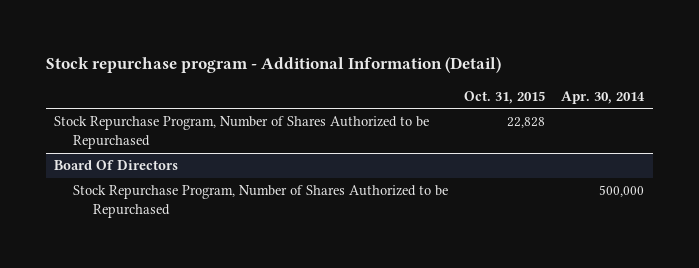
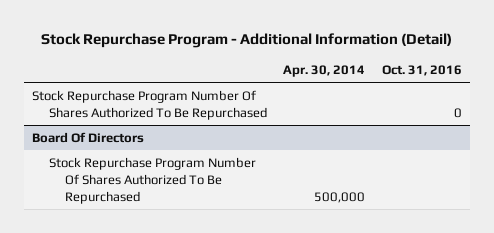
[46,56,502,73] Stock repurchase program - Additional Information (Detail) -> [40,33,452,49] Stock Repurchase Program - Additional Information (Detail)
[464,90,546,104] Oct. 31, 2015 -> none
none -> [381,65,462,77] Oct. 31, 2016
[54,116,430,149] Stock Repurchase Program, Number of Shares Authorized to be Repurchased -> [32,89,267,120] Stock Repurchase Program Number Of Shares Authorized To Be Repurchased
[73,185,449,218] Stock Repurchase Program, Number of Shares Authorized to be Repurchased -> [48,156,256,204] Stock Repurchase Program Number Of Shares Authorized To Be Repurchased

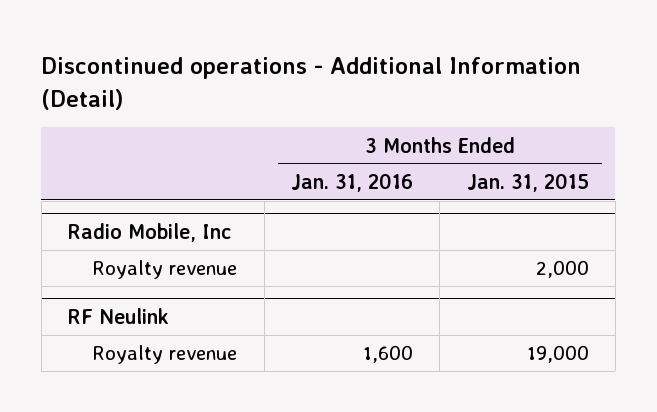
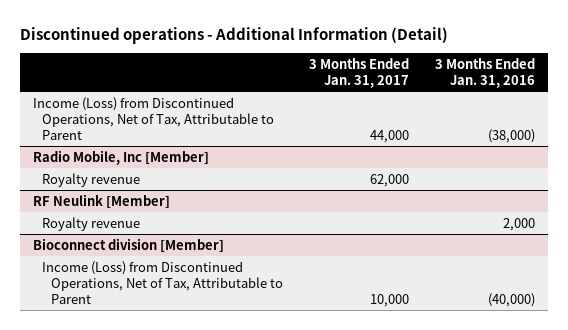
[466,172,589,192] Jan. 31, 2015 -> none
none -> [309,57,410,89] 3 Months Ended Jan. 31, 2017
none -> [32,96,275,141] Income (Loss) from Discontinued Operations, Net of Tax, Attributable to Parent
[68,222,232,242] Radio Mobile, Inc -> [32,149,209,165] Radio Mobile, Inc [Member]
[68,307,170,324] RF Neulink -> [32,193,170,209] RF Neulink [Member]
[362,345,413,364] 1,600 -> [502,217,535,231] 2,000
none -> [32,237,224,253] Bioconnect division [Member]
none -> [42,260,284,305] Income (Loss) from Discontinued Operations, Net of Tax, Attributable to Parent

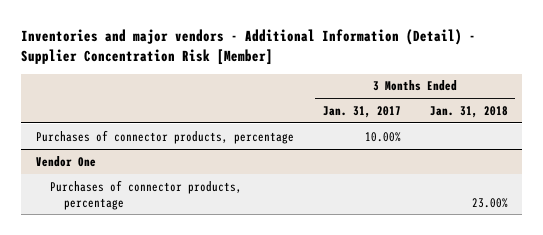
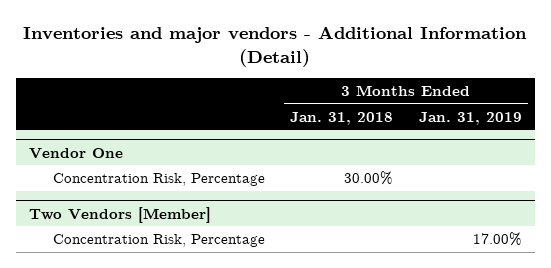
[21,29,477,65] Inventories and major vendors - Additional Information (Detail) - Supplier Concentration Risk [Member] -> [23,26,528,68] Inventories and major vendors - Additional Information (Detail)
[322,105,401,118] Jan. 31, 2017 -> none
none -> [418,111,522,125] Jan. 31, 2019
[35,129,294,144] Purchases of connector products, percentage -> none
[49,179,242,210] Purchases of connector products, percentage -> none
none -> [52,173,265,187] Concentration Risk, Percentage
none -> [28,206,211,223] Two Vendors [Member]
none -> [52,234,265,248] Concentration Risk, Percentage

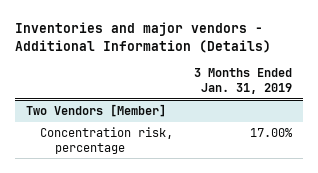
[23,26,528,68] Inventories and major vendors - Additional Information (Detail) -> [15,21,272,53] Inventories and major vendors - Additional Information (Details)
[290,111,394,125] Jan. 31, 2018 -> none
[28,147,123,159] Vendor One -> none
[52,173,265,187] Concentration Risk, Percentage -> none
[52,234,265,248] Concentration Risk, Percentage -> [40,127,174,154] Concentration risk, percentage

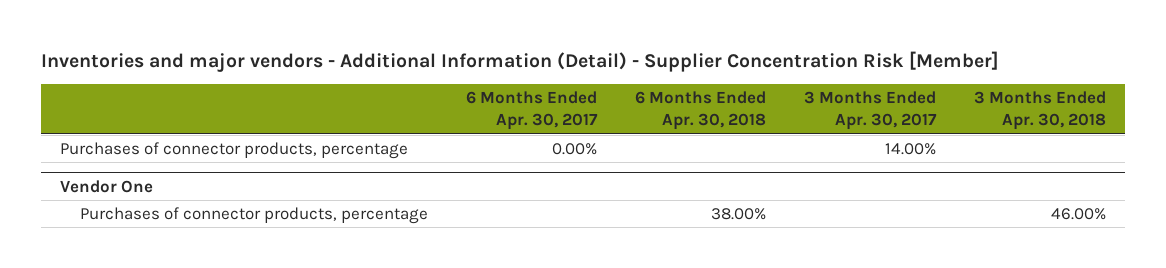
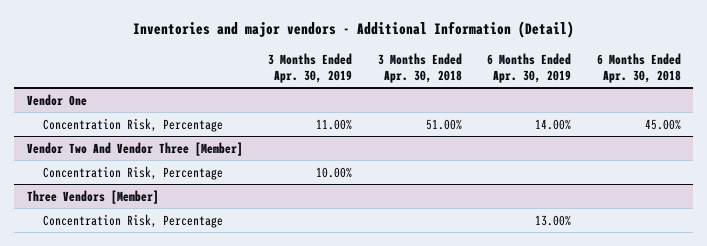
[40,51,999,73] Inventories and major vendors - Additional Information (Detail) - Supplier Concentration Risk [Member] -> [132,21,574,39] Inventories and major vendors - Additional Information (Detail)
[465,91,598,131] 6 Months Ended Apr. 30, 2017 -> none
[804,91,938,131] 3 Months Ended Apr. 30, 2017 -> none
none -> [268,53,353,83] 3 Months Ended Apr. 30, 2019
none -> [487,53,572,83] 6 Months Ended Apr. 30, 2019
[59,142,408,160] Purchases of connector products, percentage -> none
[79,207,428,225] Purchases of connector products, percentage -> none
none -> [43,117,224,132] Concentration Risk, Percentage
none -> [26,141,243,156] Vendor Two And Vendor Three [Member]
none -> [43,165,224,180] Concentration Risk, Percentage
none -> [26,189,159,204] Three Vendors [Member]
none -> [43,213,224,228] Concentration Risk, Percentage

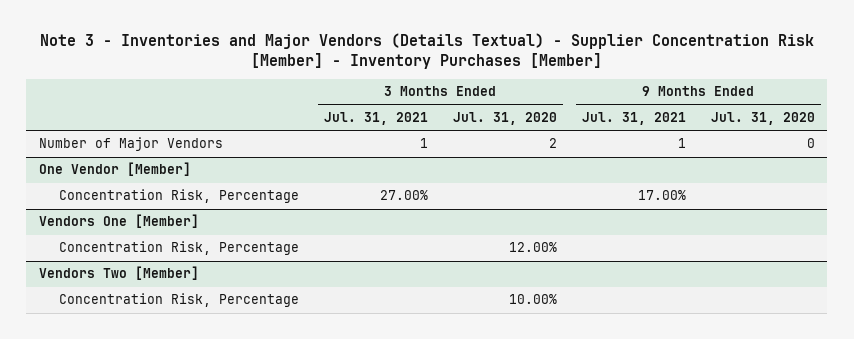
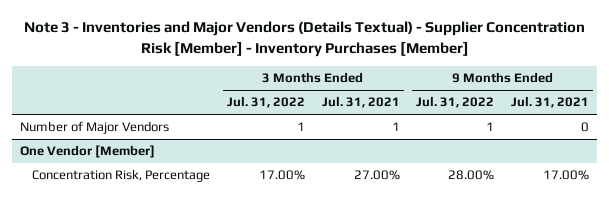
[452,112,557,126] Jul. 31, 2020 -> none
[710,112,815,126] Jul. 31, 2020 -> none
none -> [226,96,305,109] Jul. 31, 2022
none -> [416,96,495,109] Jul. 31, 2022
[677,138,686,149] 1 -> [581,122,590,133] 0
[38,214,199,229] Vendors One [Member] -> none
[58,241,299,256] Concentration Risk, Percentage -> none
[38,266,199,281] Vendors Two [Member] -> none
[58,293,299,308] Concentration Risk, Percentage -> none

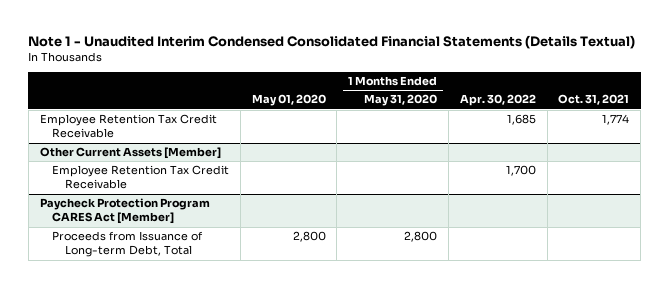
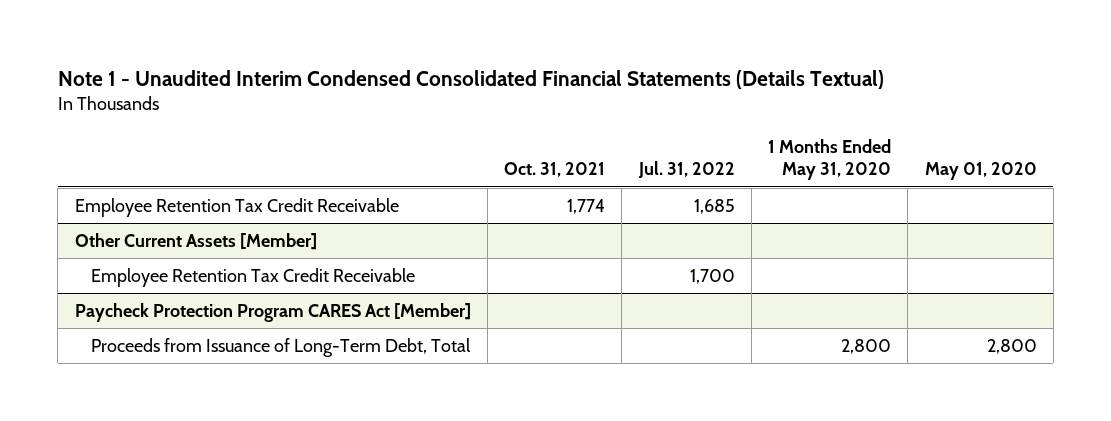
[459,94,536,107] Apr. 30, 2022 -> none
none -> [637,161,735,179] Jul. 31, 2022
[52,231,204,258] Proceeds from Issuance of Long-term Debt, Total -> [91,338,472,358] Proceeds from Issuance of Long-Term Debt, Total

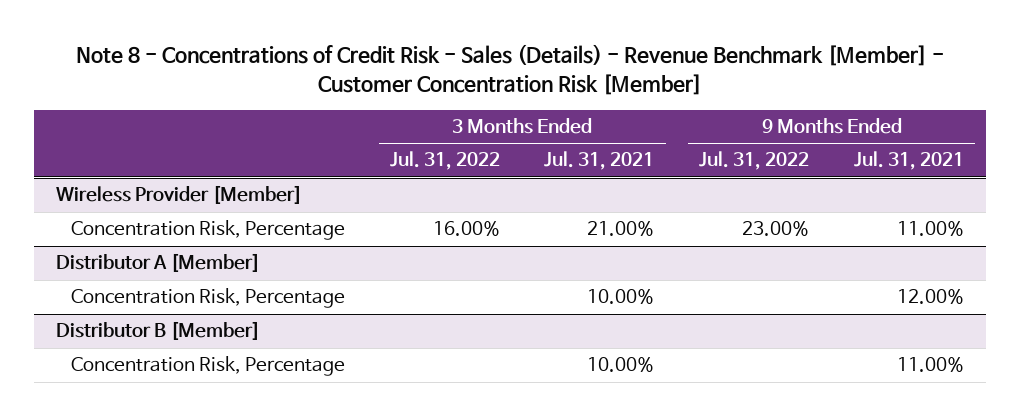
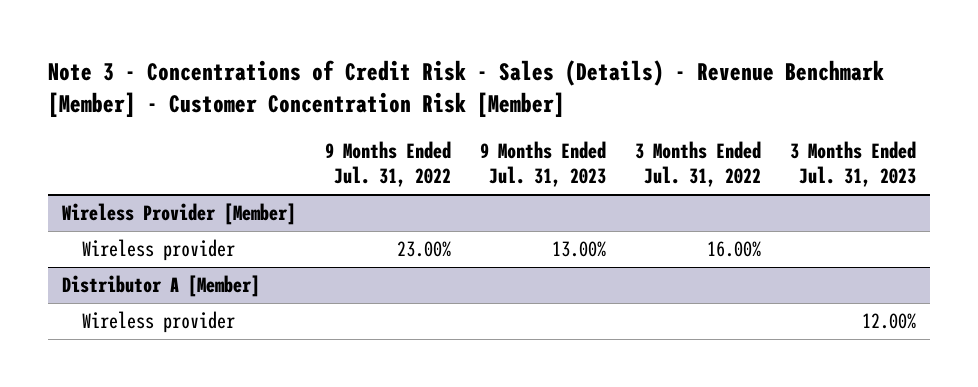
[76,44,945,96] Note 8 - Concentrations of Credit Risk - Sales (Details) - Revenue Benchmark [Member] - Customer Concentration Risk [Member] -> [47,59,884,119] Note 3 - Concentrations of Credit Risk - Sales (Details) - Revenue Benchmark [Member] - Customer Concentration Risk [Member]
[544,151,655,171] Jul. 31, 2021 -> none
[853,151,964,171] Jul. 31, 2021 -> none
none -> [480,141,607,188] 9 Months Ended Jul. 31, 2023
none -> [789,141,916,188] 3 Months Ended Jul. 31, 2023
[70,220,345,241] Concentration Risk, Percentage -> [81,239,235,262] Wireless provider
[56,321,261,341] Distributor B [Member] -> none
[70,356,345,377] Concentration Risk, Percentage -> none
[70,288,345,309] Concentration Risk, Percentage -> [81,311,235,334] Wireless provider

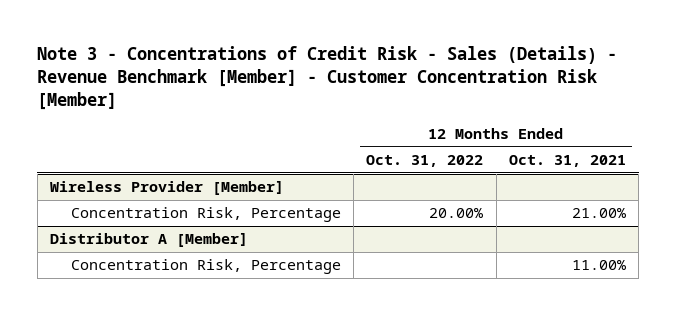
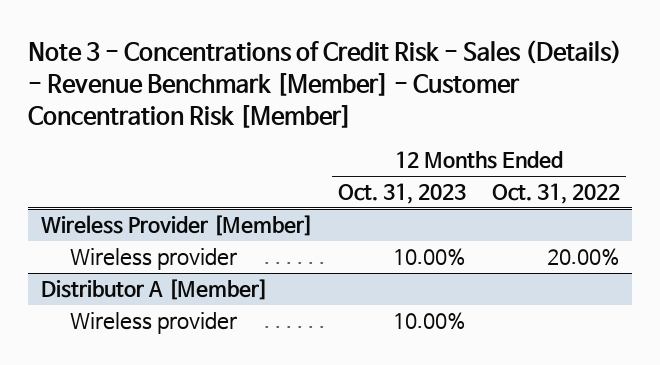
[508,154,626,167] Oct. 31, 2021 -> none
none -> [338,183,467,205] Oct. 31, 2023
[70,207,341,223] Concentration Risk, Percentage -> [70,248,238,271] Wireless provider
[70,259,341,275] Concentration Risk, Percentage -> [70,312,238,335] Wireless provider

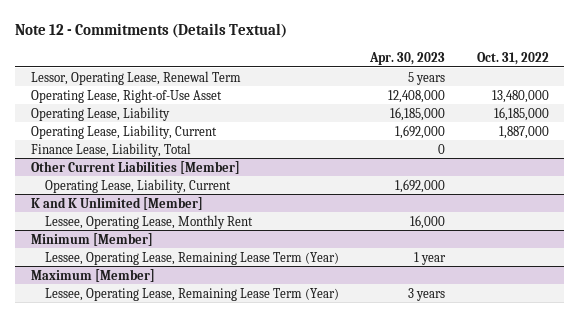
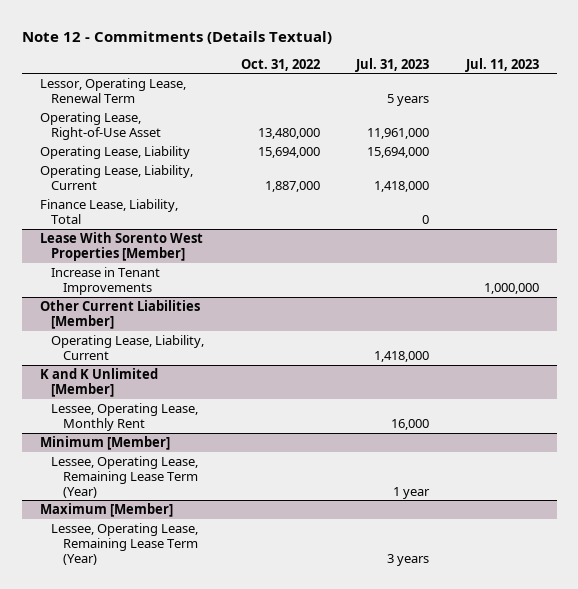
[369,51,446,65] Apr. 30, 2023 -> none
none -> [355,57,430,72] Jul. 31, 2023
none -> [464,57,539,72] Jul. 11, 2023
[493,106,549,121] 16,185,000 -> [257,146,320,158] 15,694,000
none -> [39,231,203,261] Lease With Sorento West Properties [Member]
none -> [51,266,161,295] Increase in Tenant Improvements

